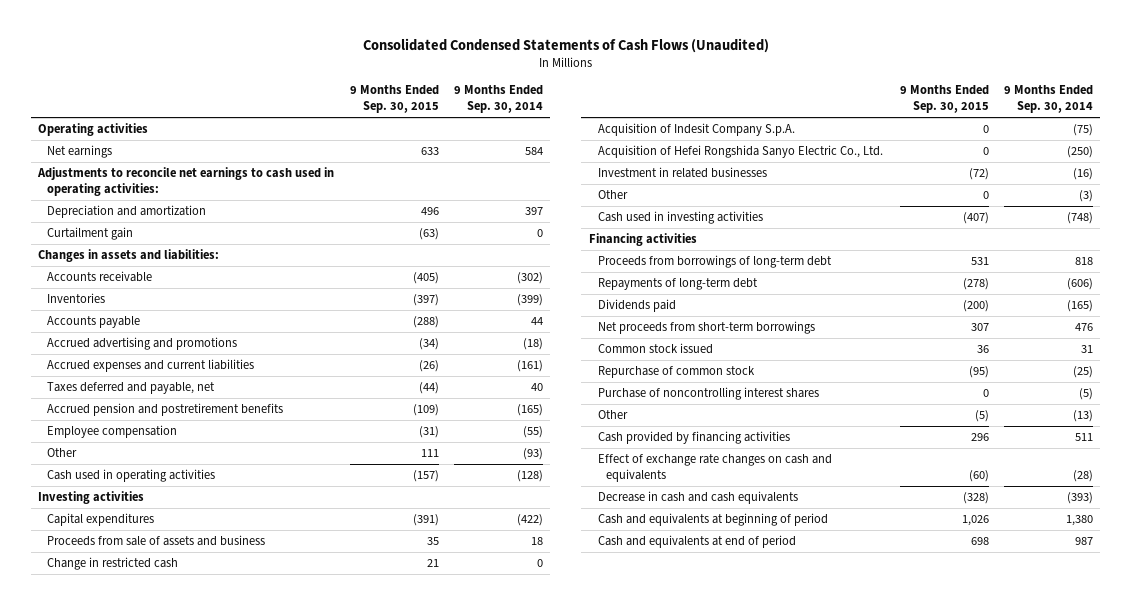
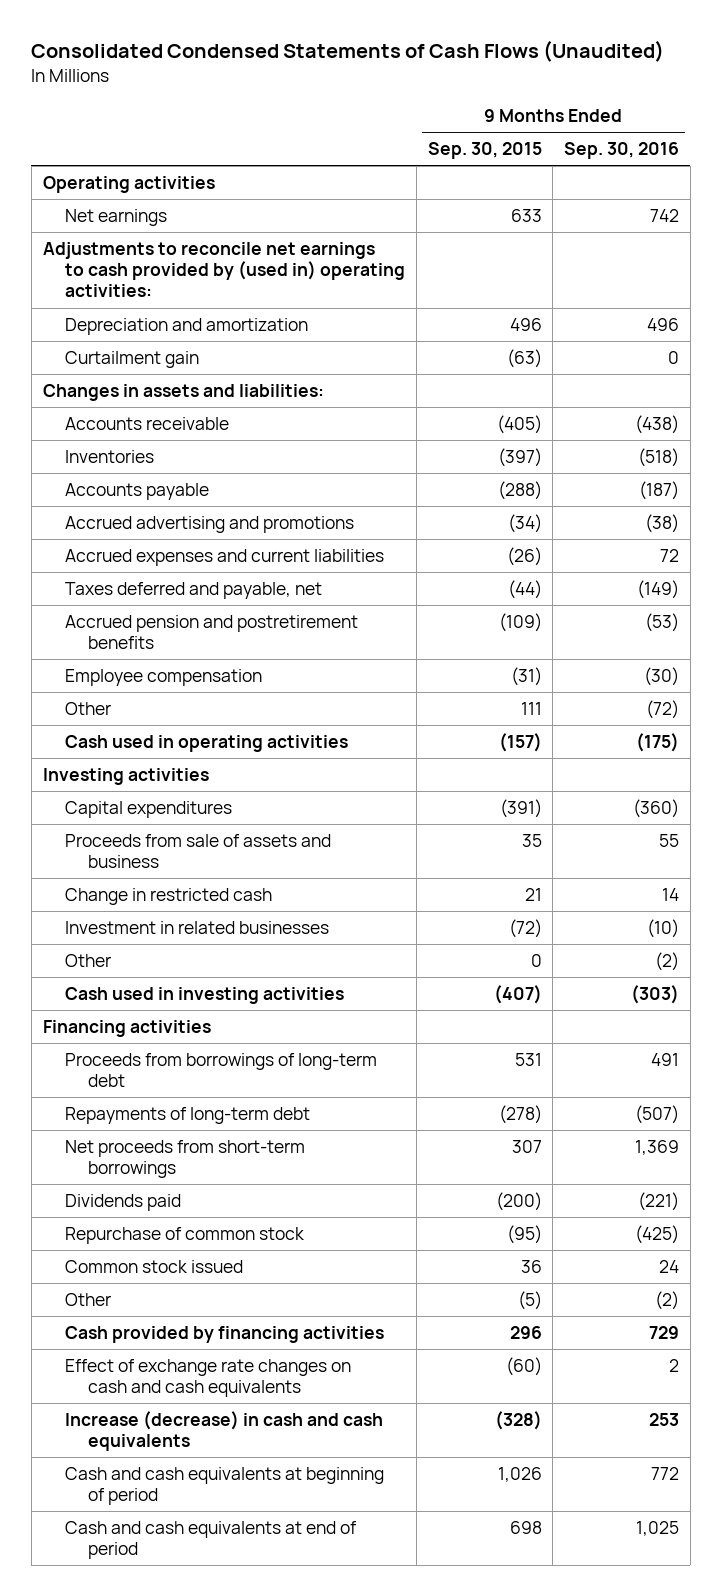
[453,85,543,114] 9 Months Ended Sep. 30, 2014 -> none
none -> [564,142,680,160] Sep. 30, 2016
[37,167,335,196] Adjustments to reconcile net earnings to cash used in operating activities: -> [42,241,406,298] Adjustments to reconcile net earnings to cash provided by (used in) operating activities:
[597,123,795,137] Acquisition of Indesit Company S.p.A. -> none
[597,145,883,159] Acquisition of Hefei Rongshida Sanyo Electric Co., Ltd. -> none
[597,299,676,313] Dividends paid -> [65,1193,182,1211] Dividends paid
[597,387,819,401] Purchase of noncontrolling interest shares -> none
[597,343,713,355] Common stock issued -> [65,1259,244,1273] Common stock issued
[597,454,832,482] Effect of exchange rate changes on cash and equivalents -> [65,1358,352,1398] Effect of exchange rate changes on cash and cash equivalents
[597,491,798,505] Decrease in cash and cash equivalents -> [65,1410,384,1452] Increase (decrease) in cash and cash equivalents
[597,513,828,527] Cash and equivalents at beginning of period -> [65,1466,385,1506] Cash and cash equivalents at beginning of period
[597,535,796,549] Cash and equivalents at end of period -> [65,1520,358,1560] Cash and cash equivalents at end of period

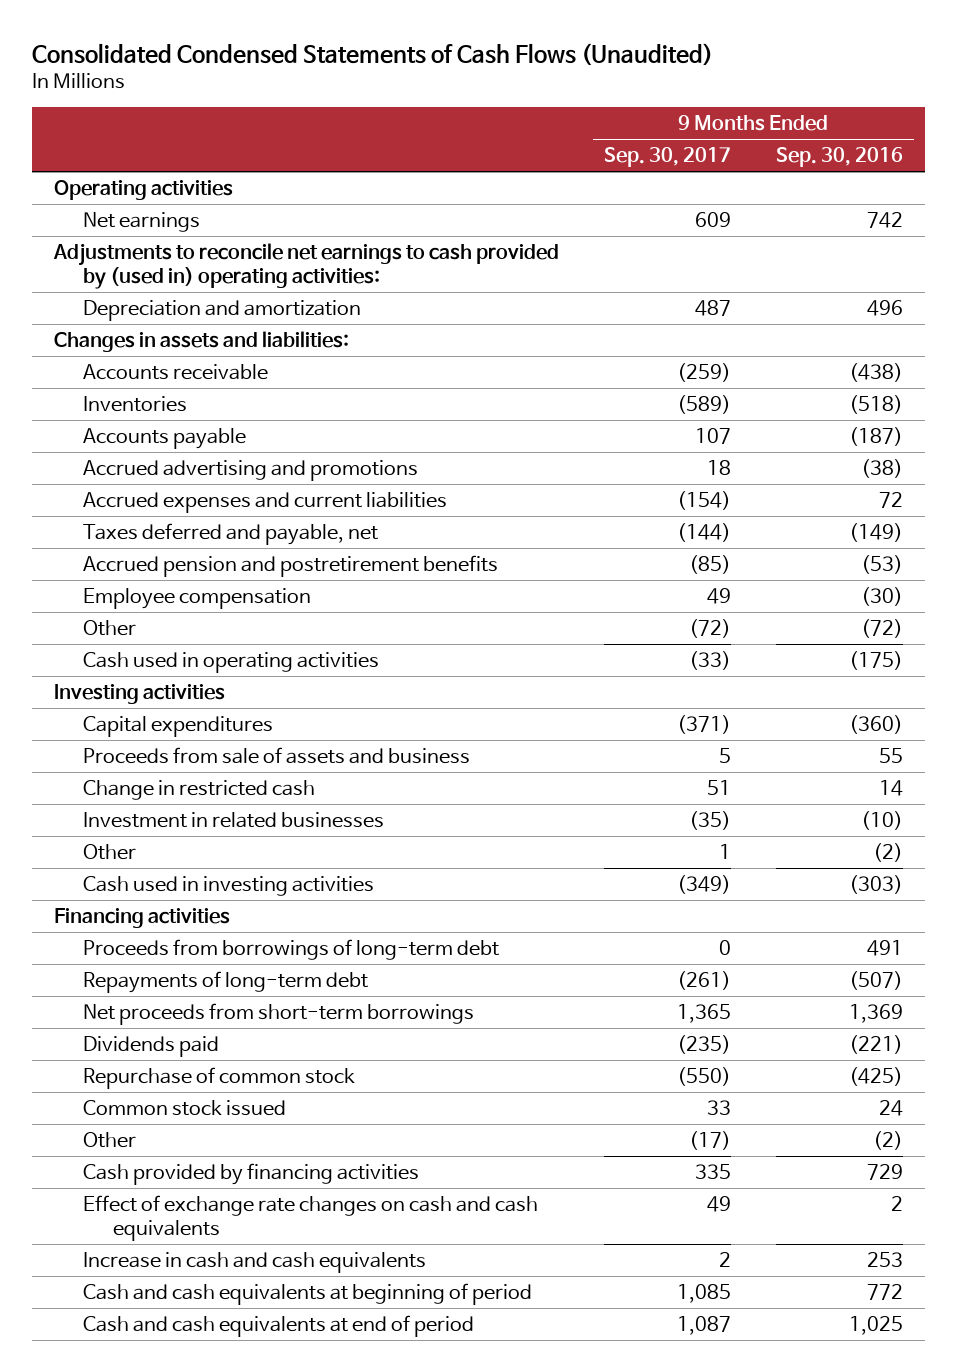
[427,142,542,160] Sep. 30, 2015 -> none
none -> [603,147,731,168] Sep. 30, 2017
[65,350,200,368] Curtailment gain -> none
[65,1410,384,1452] Increase (decrease) in cash and cash equivalents -> [83,1251,427,1273] Increase in cash and cash equivalents

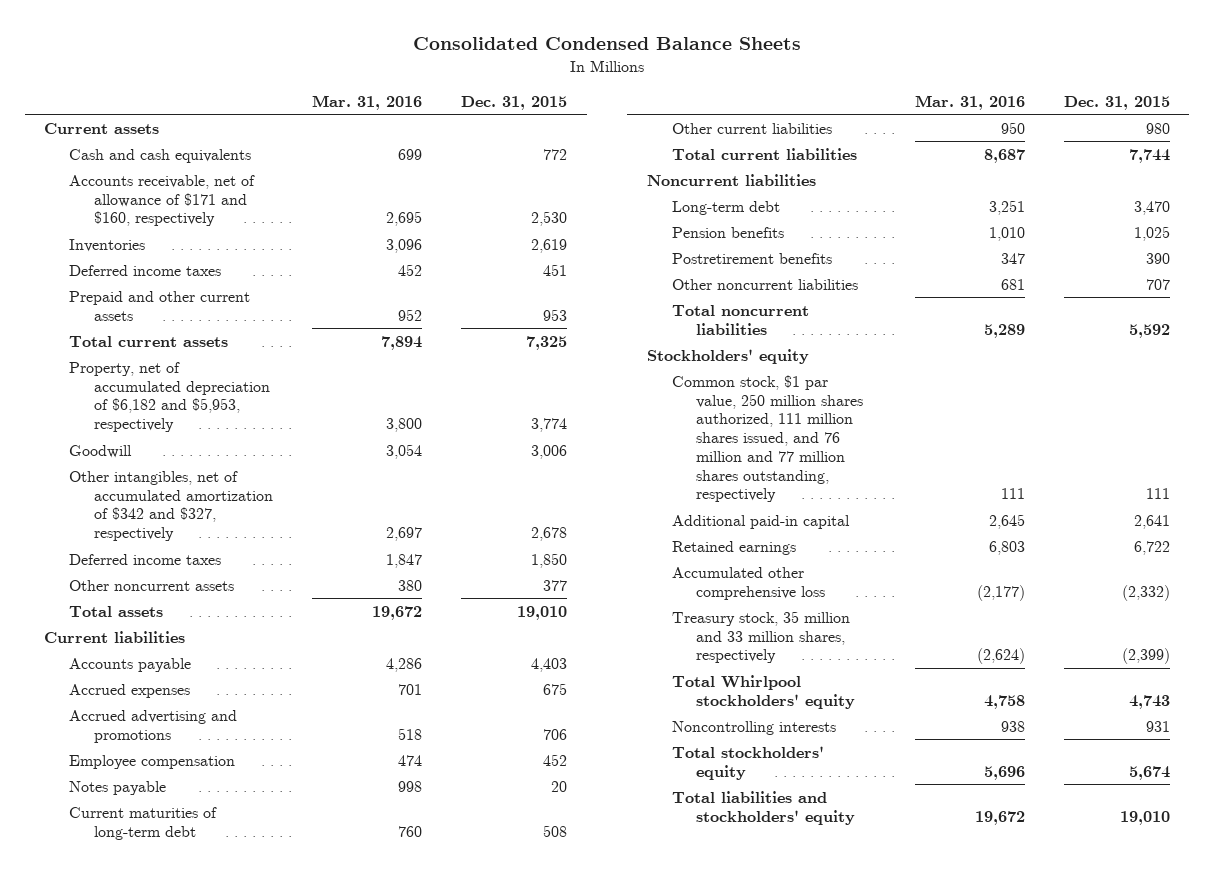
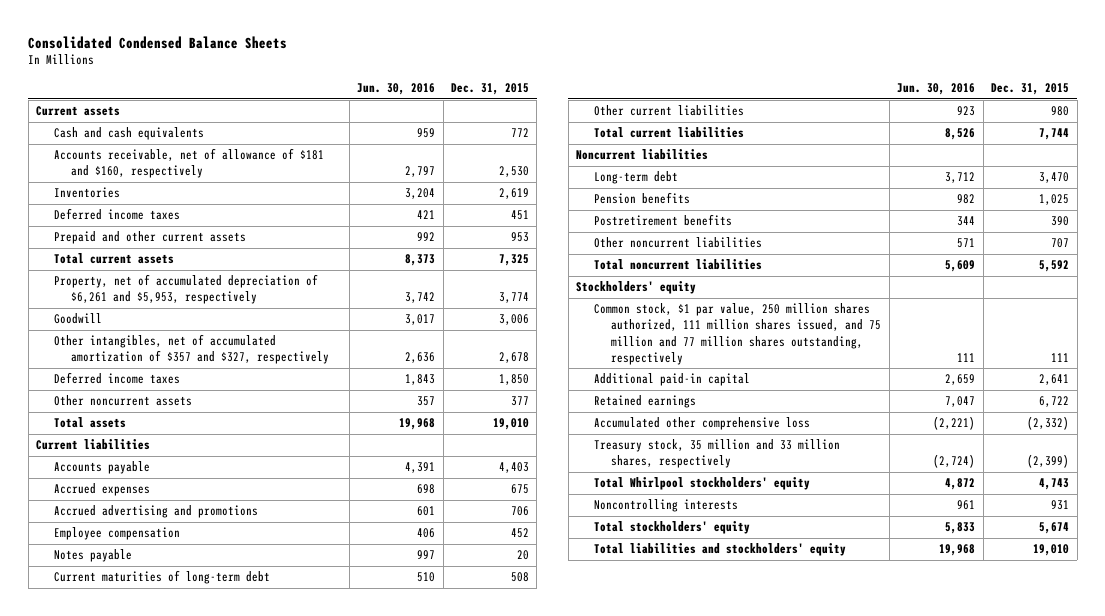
[311,94,422,110] Mar. 31, 2016 -> none
none -> [357,83,436,96] Jun. 30, 2016
[68,174,255,227] Accounts receivable, net of allowance of $171 and $160, respectively -> [53,148,324,179] Accounts receivable, net of allowance of $181 and $160, respectively
[68,361,270,433] Property, net of accumulated depreciation of $6,182 and $5,953, respectively -> [53,274,318,305] Property, net of accumulated depreciation of $6,261 and $5,953, respectively
[68,470,273,542] Other intangibles, net of accumulated amortization of $342 and $327, respectively -> [53,334,330,365] Other intangibles, net of accumulated amortization of $357 and $327, respectively
[671,374,864,503] Common stock, $1 par value, 250 million shares authorized, 111 million shares issued, and 76 million and 77 million shares outstanding, respectively -> [593,303,882,365] Common stock, $1 par value, 250 million shares authorized, 111 million shares issued, and 75 million and 77 million shares outstanding, respectively

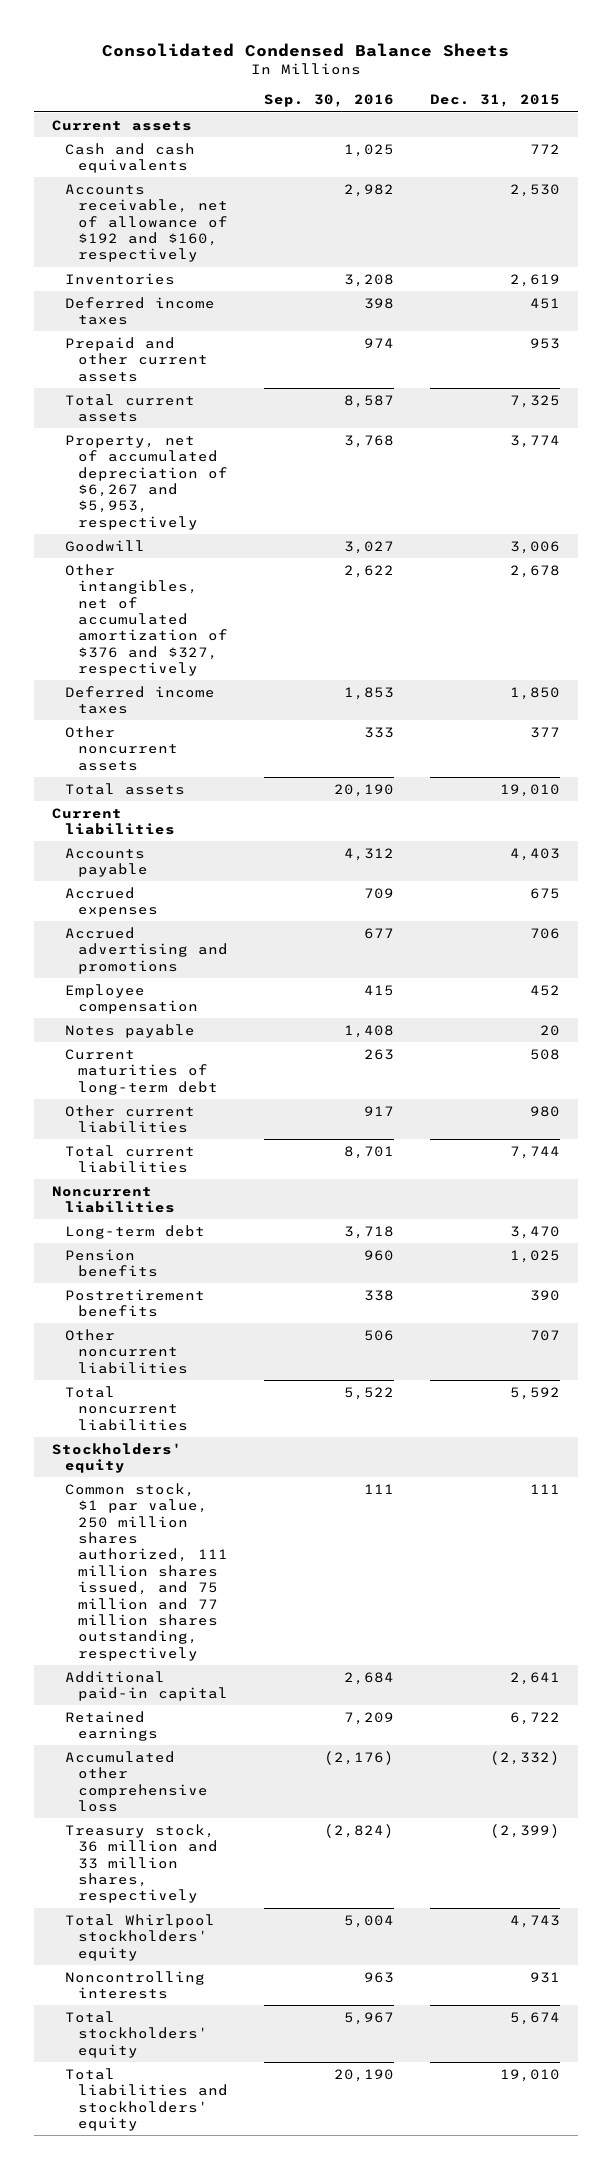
[357,83,436,96] Jun. 30, 2016 -> none
none -> [264,94,395,108] Sep. 30, 2016
[53,148,324,179] Accounts receivable, net of allowance of $181 and $160, respectively -> [65,183,229,263] Accounts receivable, net of allowance of $192 and $160, respectively
[53,274,318,305] Property, net of accumulated depreciation of $6,261 and $5,953, respectively -> [65,434,229,530] Property, net of accumulated depreciation of $6,267 and $5,953, respectively
[53,334,330,365] Other intangibles, net of accumulated amortization of $357 and $327, respectively -> [65,563,229,677] Other intangibles, net of accumulated amortization of $376 and $327, respectively
[593,439,840,469] Treasury stock, 35 million and 33 million shares, respectively -> [65,1823,219,1904] Treasury stock, 36 million and 33 million shares, respectively

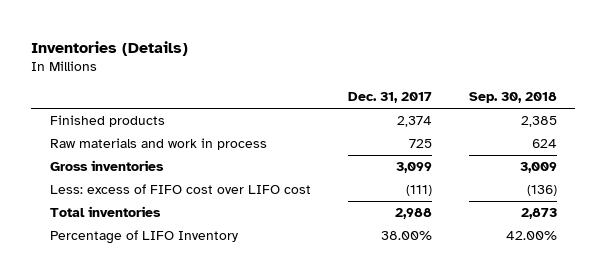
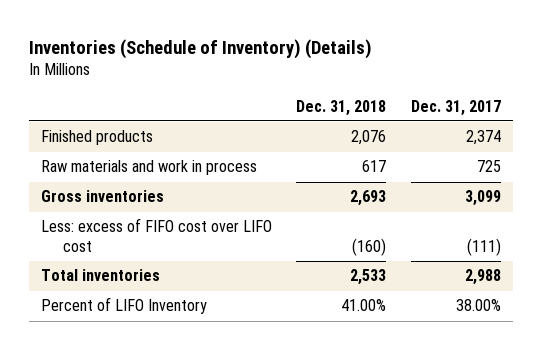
[31,40,189,56] Inventories (Details) -> [28,38,372,59] Inventories (Schedule of Inventory) (Details)
[468,92,557,104] Sep. 30, 2018 -> none
none -> [296,99,387,116] Dec. 31, 2018
[49,230,238,245] Percentage of LIFO Inventory -> [41,297,208,315] Percent of LIFO Inventory

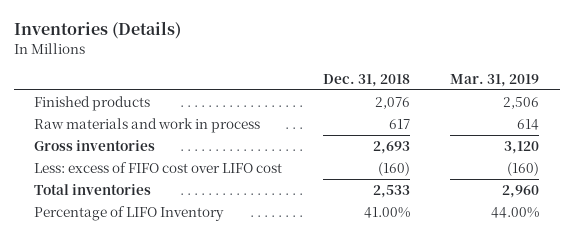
[28,38,372,59] Inventories (Schedule of Inventory) (Details) -> [14,21,182,40] Inventories (Details)
[410,99,501,116] Dec. 31, 2017 -> none
none -> [450,73,540,87] Mar. 31, 2019
[41,297,208,315] Percent of LIFO Inventory -> [34,206,225,222] Percentage of LIFO Inventory

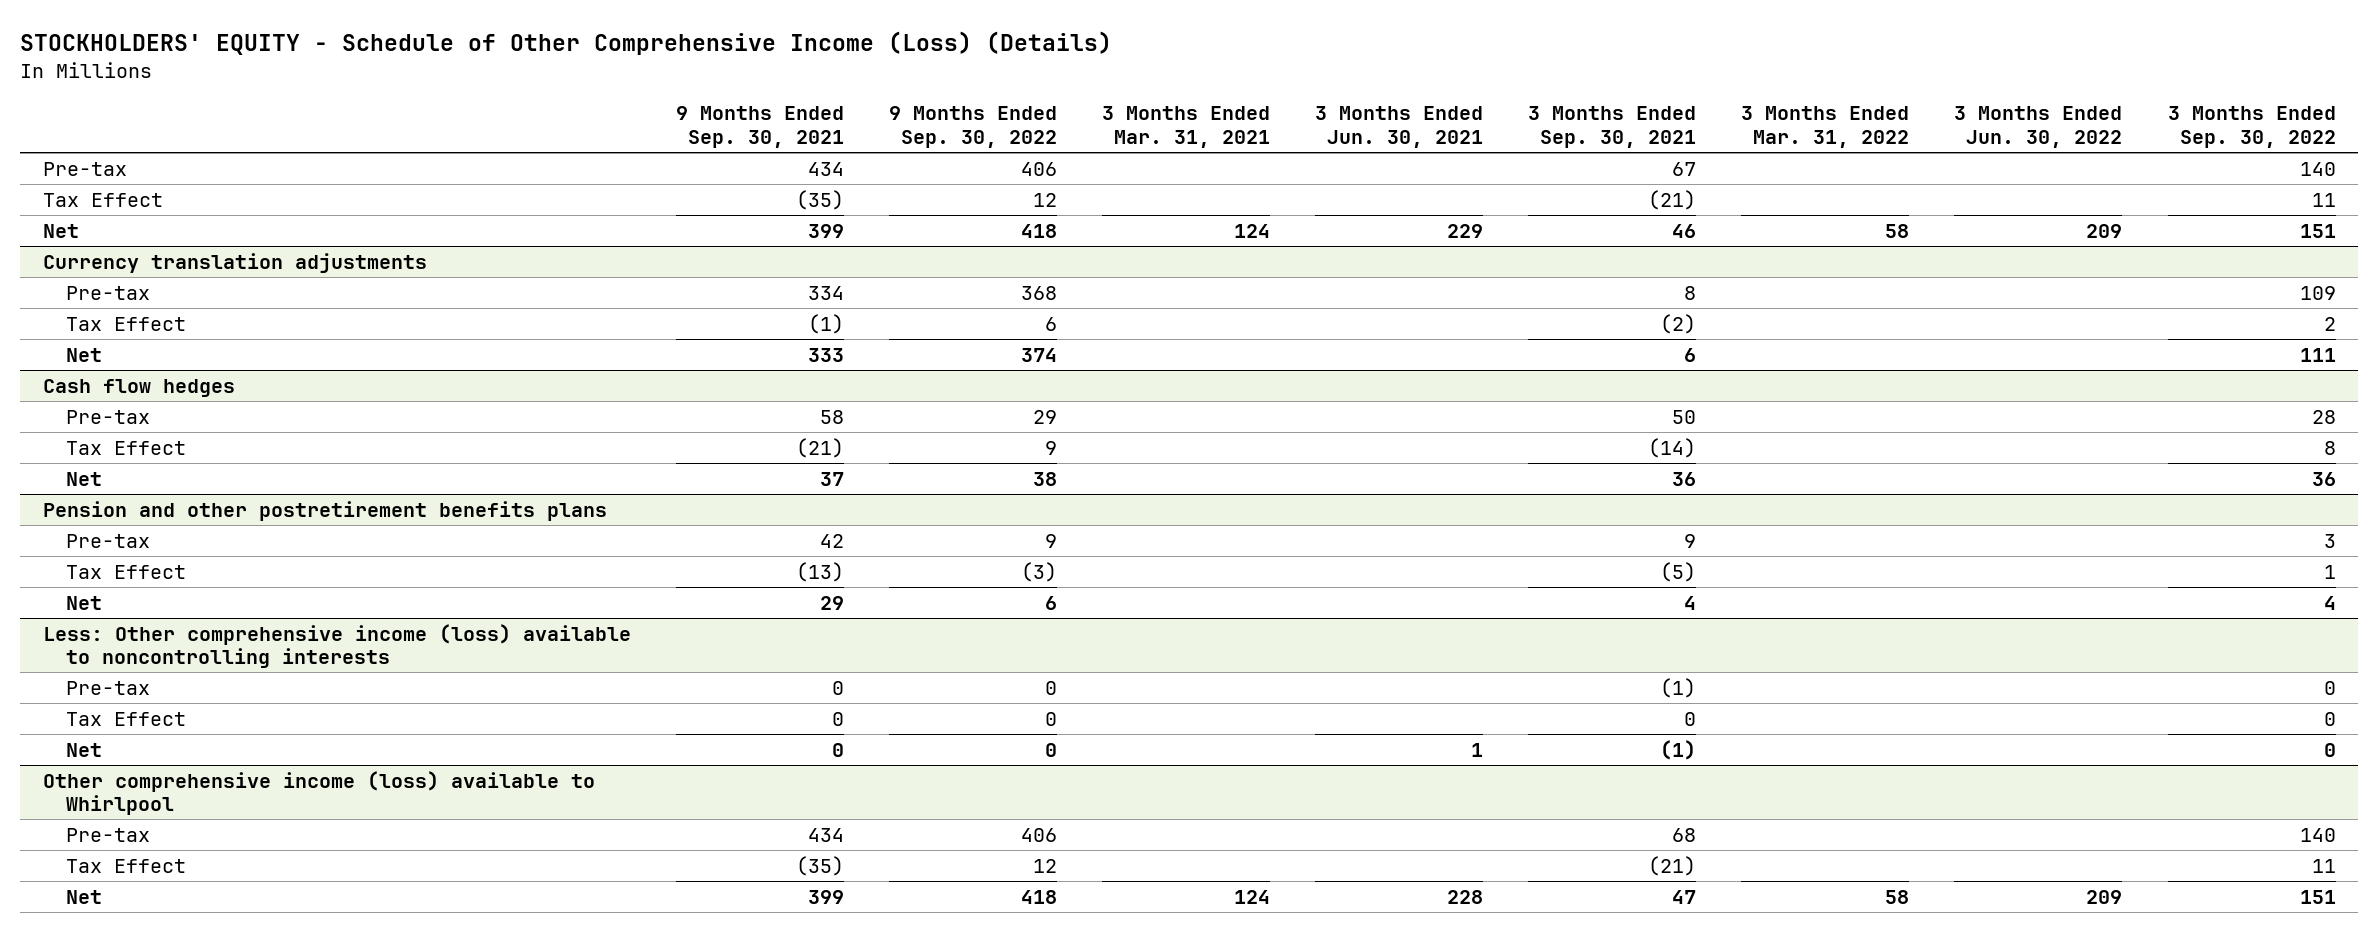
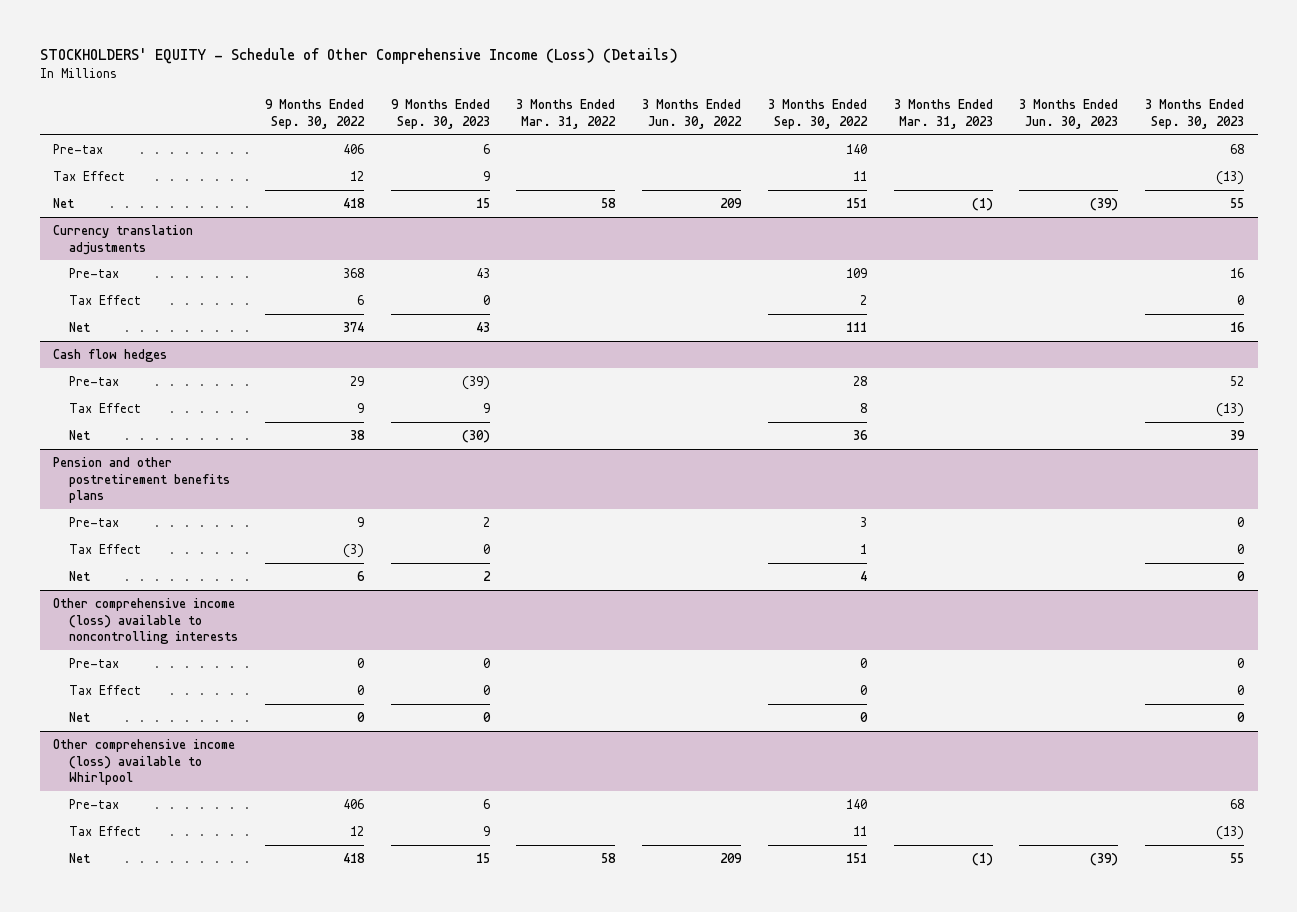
[675,106,844,149] 9 Months Ended Sep. 30, 2021 -> none
[1102,106,1271,149] 3 Months Ended Mar. 31, 2021 -> none
[1315,106,1484,149] 3 Months Ended Jun. 30, 2021 -> none
[1528,106,1697,149] 3 Months Ended Sep. 30, 2021 -> none
none -> [390,99,490,129] 9 Months Ended Sep. 30, 2023
none -> [893,99,993,129] 3 Months Ended Mar. 31, 2023
none -> [1019,99,1119,129] 3 Months Ended Jun. 30, 2023
none -> [1145,99,1245,129] 3 Months Ended Sep. 30, 2023
[42,623,631,669] Less: Other comprehensive income (loss) available to noncontrolling interests -> [53,597,239,645] Other comprehensive income (loss) available to noncontrolling interests

